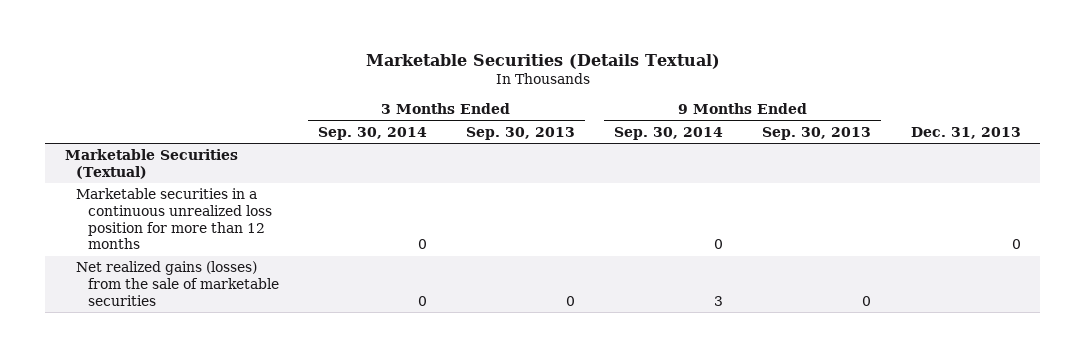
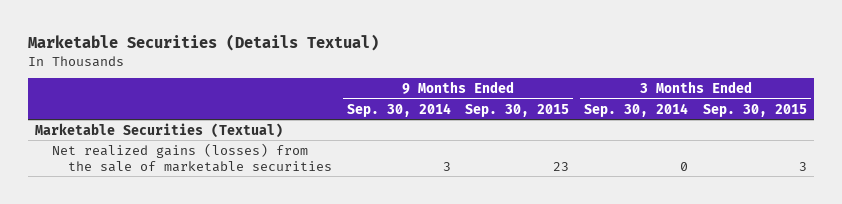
[466,126,576,140] Sep. 30, 2013 -> none
[762,126,872,140] Sep. 30, 2013 -> none
[910,126,1021,139] Dec. 31, 2013 -> none
none -> [465,103,570,117] Sep. 30, 2015
none -> [702,103,807,117] Sep. 30, 2015
[76,188,272,250] Marketable securities in a continuous unrealized loss position for more than 12 months -> none

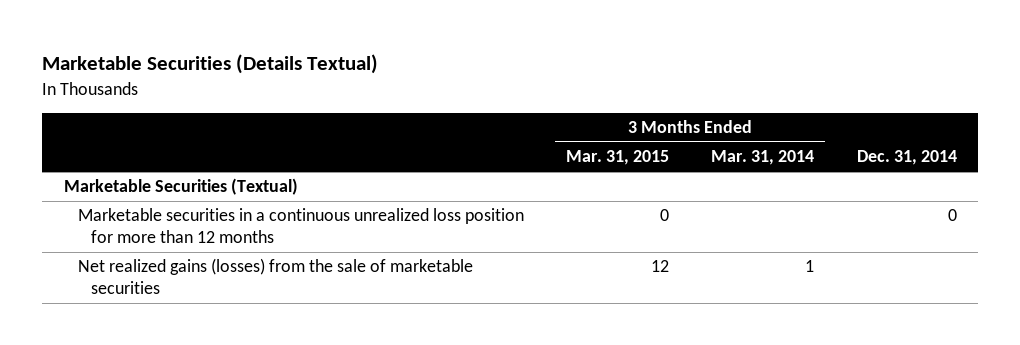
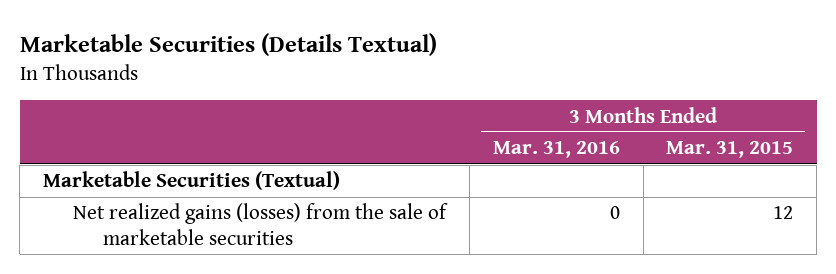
[711,150,815,166] Mar. 31, 2014 -> none
[856,150,957,166] Dec. 31, 2014 -> none
none -> [492,141,620,159] Mar. 31, 2016
[77,208,524,244] Marketable securities in a continuous unrealized loss position for more than 12 months -> none

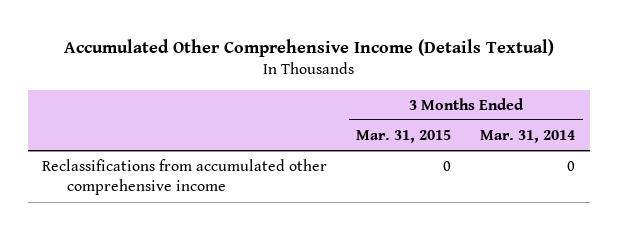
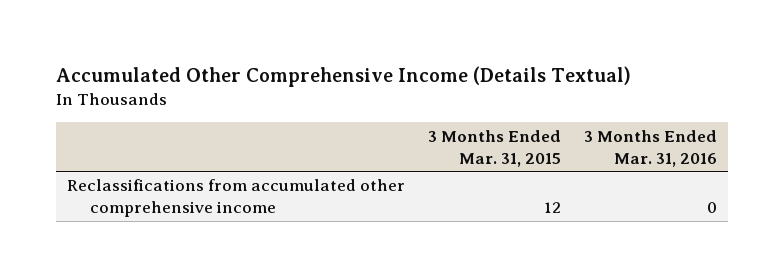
[480,129,576,143] Mar. 31, 2014 -> none
none -> [584,129,718,167] 3 Months Ended Mar. 31, 2016
[443,161,452,172] 0 -> [544,202,562,214] 12

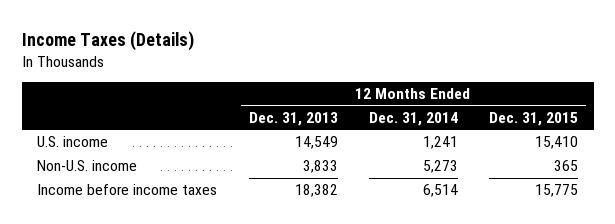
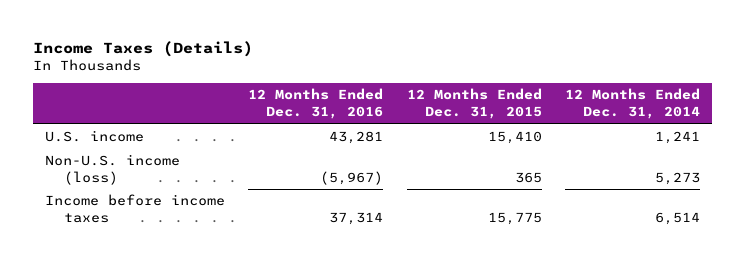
[248,111,338,126] Dec. 31, 2013 -> none
none -> [248,88,384,120] 12 Months Ended Dec. 31, 2016
[37,160,138,172] Non-U.S. income -> [44,154,180,186] Non-U.S. income (loss)

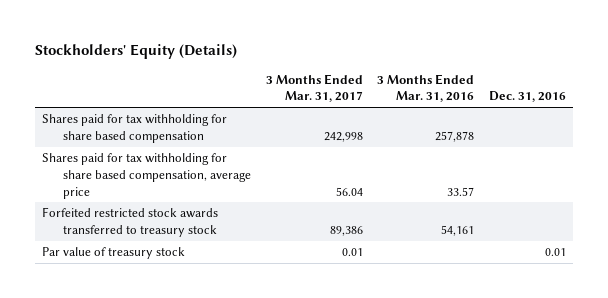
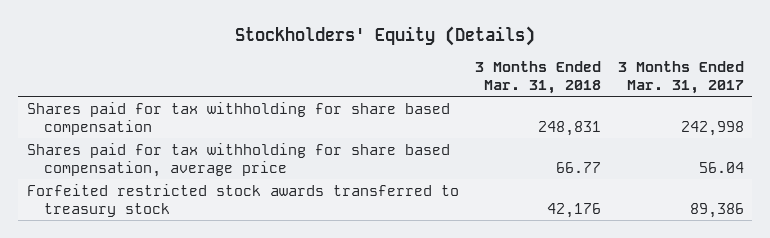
[377,73,475,103] 3 Months Ended Mar. 31, 2016 -> none
[489,91,567,103] Dec. 31, 2016 -> none
none -> [475,60,602,94] 3 Months Ended Mar. 31, 2018
[42,247,186,260] Par value of treasury stock -> none

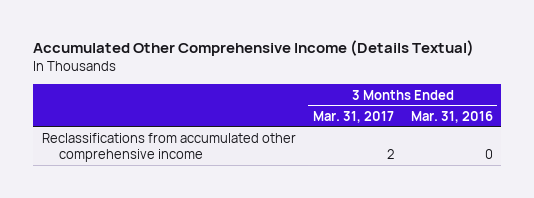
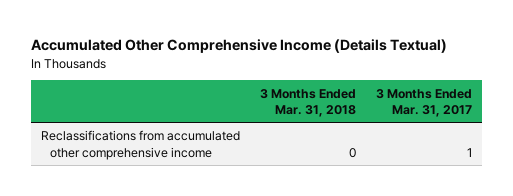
[410,110,493,123] Mar. 31, 2016 -> none
none -> [259,88,356,117] 3 Months Ended Mar. 31, 2018
[386,149,394,160] 2 -> [466,147,472,157] 1

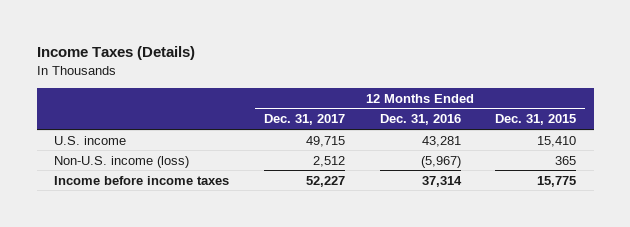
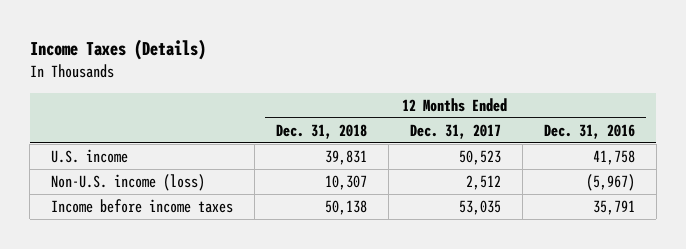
[495,114,577,126] Dec. 31, 2015 -> none
none -> [276,124,368,140] Dec. 31, 2018
[305,135,345,147] 49,715 -> [458,150,501,166] 50,523
[421,135,461,147] 43,281 -> [592,150,635,166] 41,758
[305,175,345,187] 52,227 -> [458,200,501,216] 53,035
[421,175,462,187] 37,314 -> [592,200,635,216] 35,791

